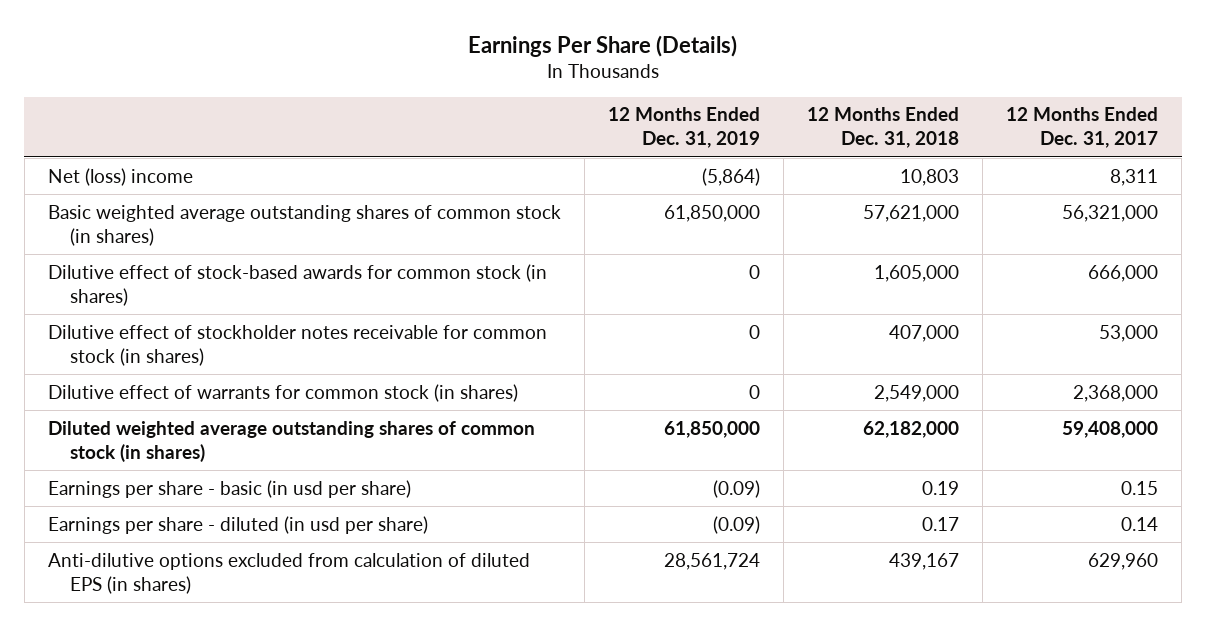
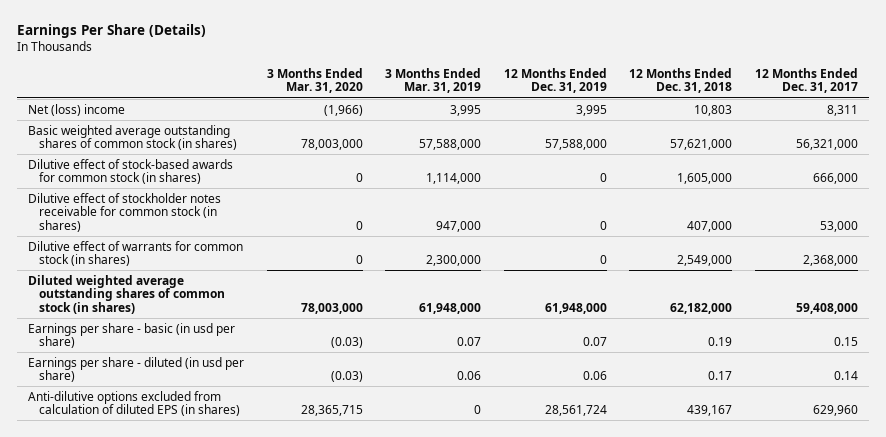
none -> [266,67,363,94] 3 Months Ended Mar. 31, 2020
none -> [385,67,482,94] 3 Months Ended Mar. 31, 2019
[701,167,760,186] (5,864) -> [575,104,607,116] 3,995
[663,204,760,222] 61,850,000 -> [544,139,607,151] 57,588,000
[663,420,760,438] 61,850,000 -> [544,302,607,314] 61,948,000
[712,479,760,498] (0.09) -> [582,337,607,347] 0.07
[712,515,760,534] (0.09) -> [582,371,607,381] 0.06

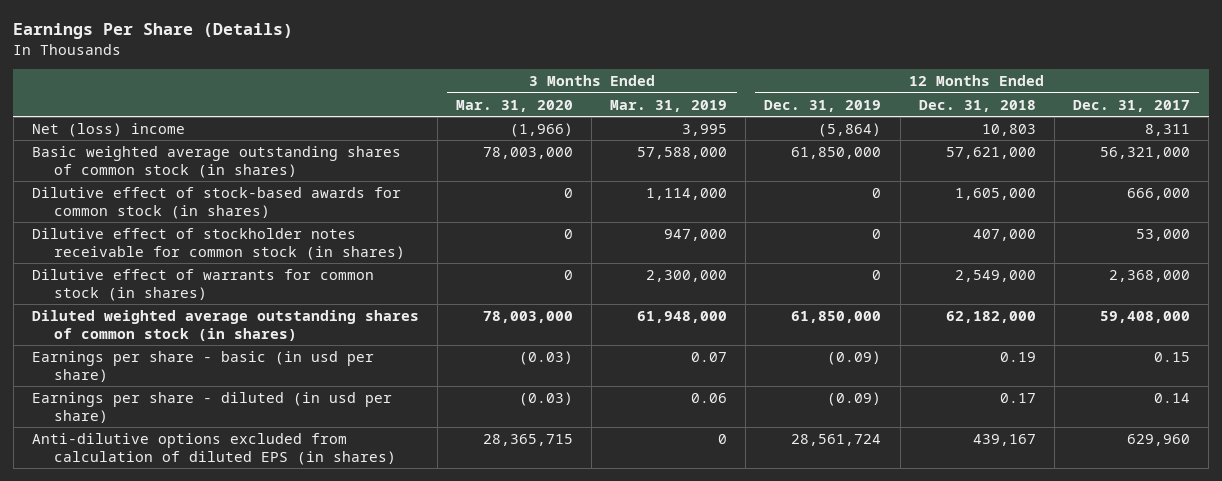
[575,104,607,116] 3,995 -> [818,122,882,137] (5,864)
[544,139,607,151] 57,588,000 -> [791,146,882,159] 61,850,000
[544,302,607,314] 61,948,000 -> [791,310,882,323] 61,850,000
[582,337,607,347] 0.07 -> [827,350,882,365] (0.09)
[582,371,607,381] 0.06 -> [827,391,882,406] (0.09)

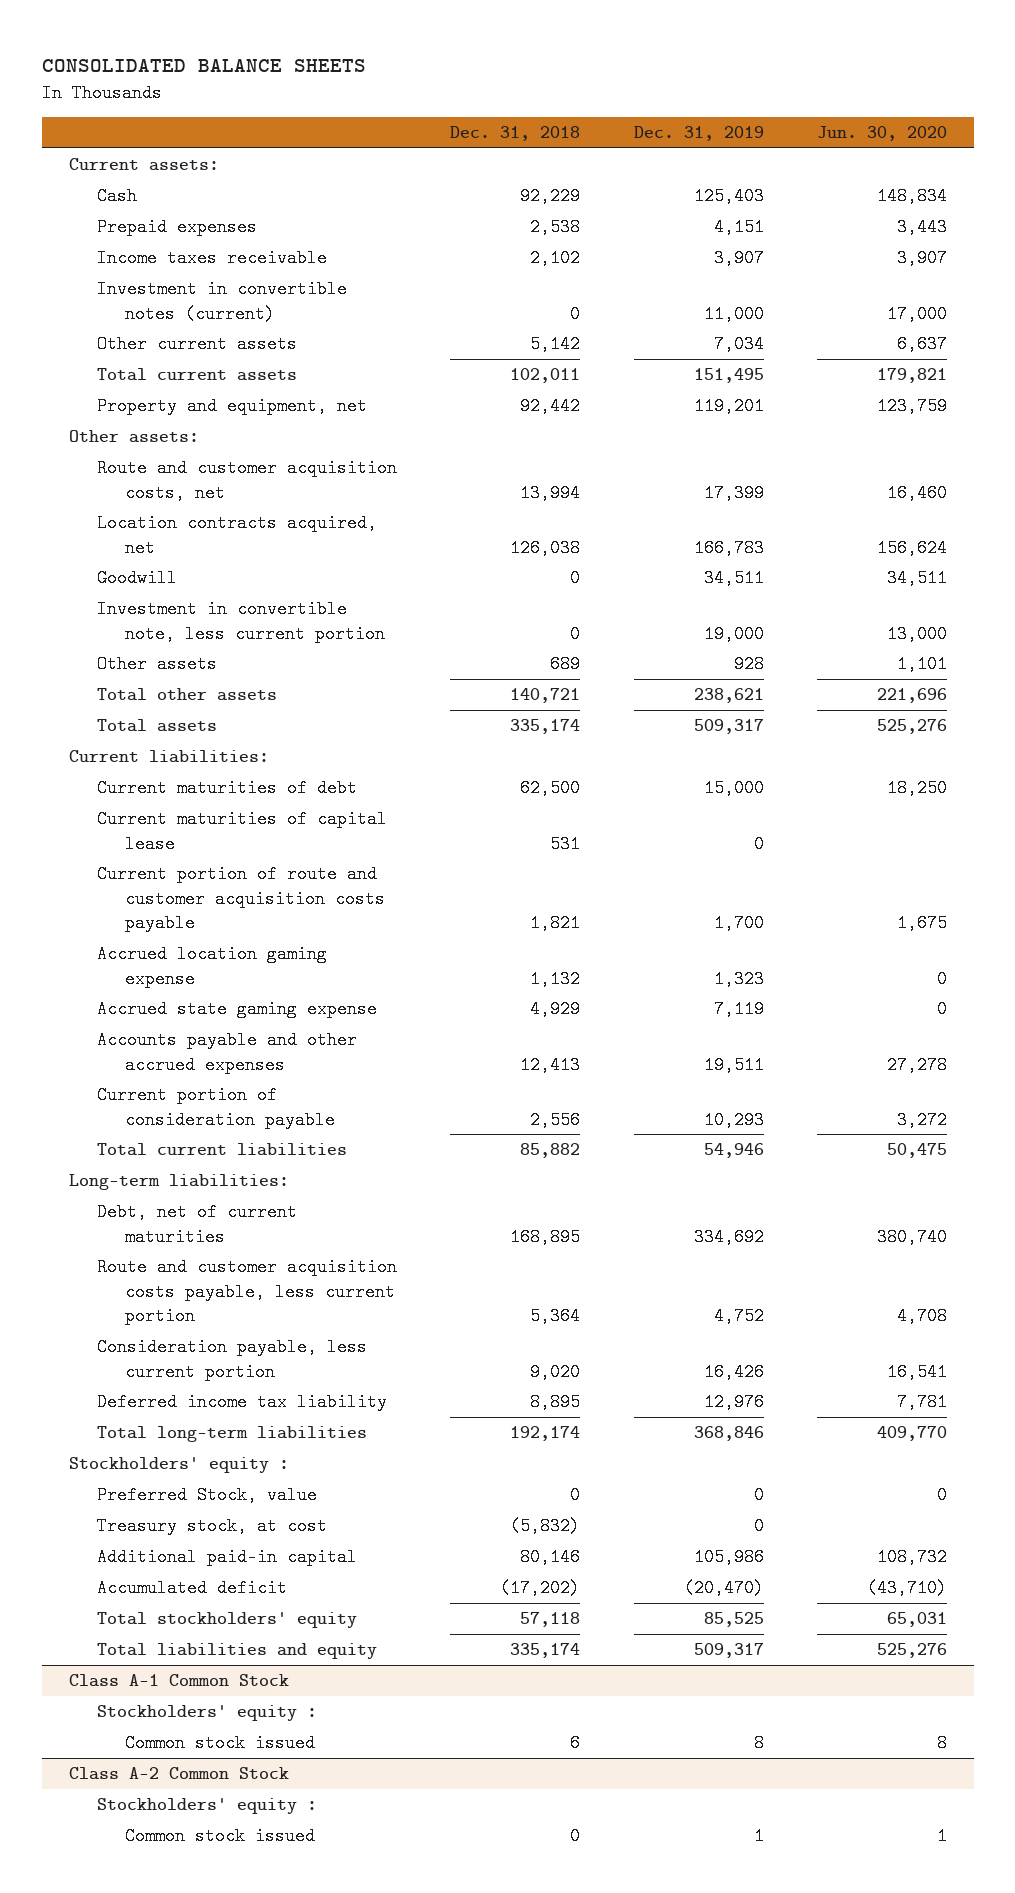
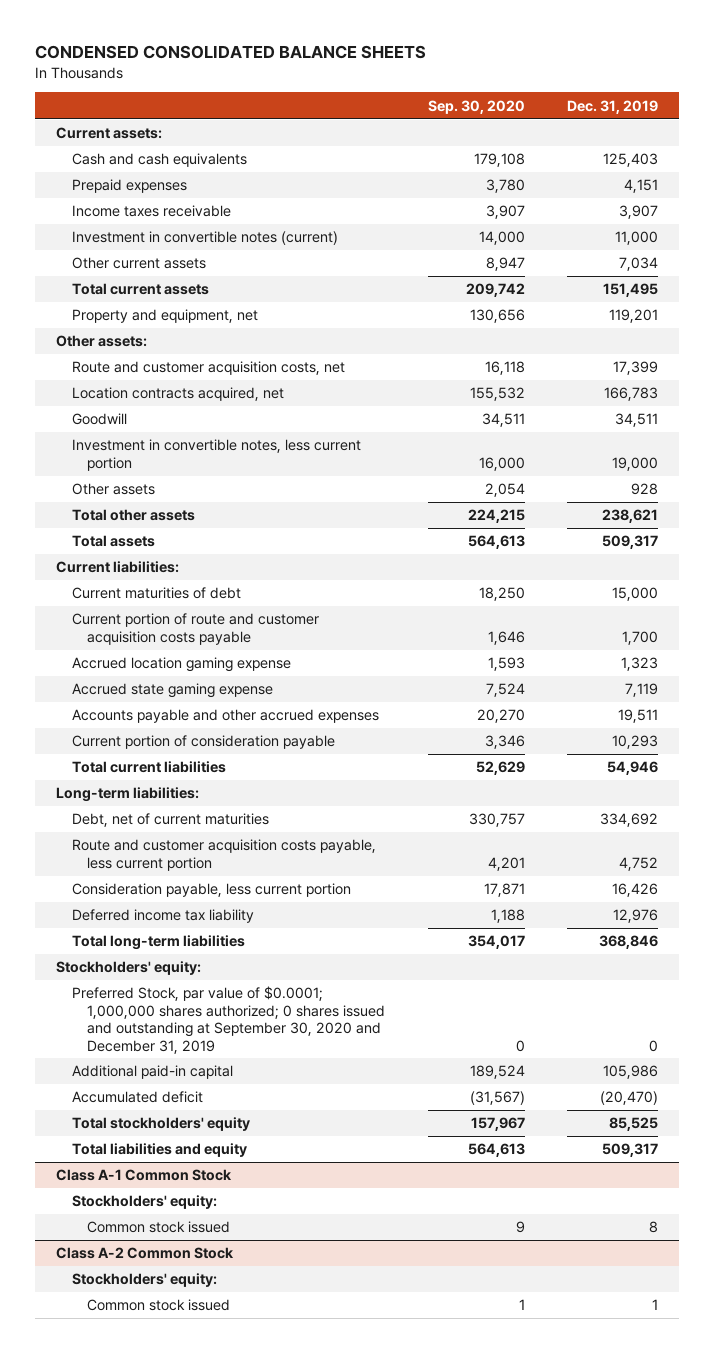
[41,58,366,72] CONSOLIDATED BALANCE SHEETS -> [35,44,427,59] CONDENSED CONSOLIDATED BALANCE SHEETS
[450,126,581,142] Dec. 31, 2018 -> none
[816,126,947,142] Jun. 30, 2020 -> none
none -> [427,99,525,114] Sep. 30, 2020
[96,187,137,206] Cash -> [71,153,247,168] Cash and cash equivalents
[96,600,386,643] Investment in convertible note, less current portion -> [71,439,361,471] Investment in convertible notes, less current portion
[96,810,387,853] Current maturities of capital lease -> none
[96,1517,327,1536] Treasury stock, at cost -> none
[68,1457,289,1474] Stockholders' equity : -> [56,961,202,976] Stockholders' equity:
[96,1486,317,1505] Preferred Stock, value -> [71,986,386,1054] Preferred Stock, par value of $0.0001; 1,000,000 shares authorized; 0 shares issued and outstanding at September 30, 2020 and December 31, 2019
[96,1705,317,1722] Stockholders' equity : -> [71,1195,217,1210] Stockholders' equity:
[96,1798,317,1815] Stockholders' equity : -> [71,1273,217,1288] Stockholders' equity:

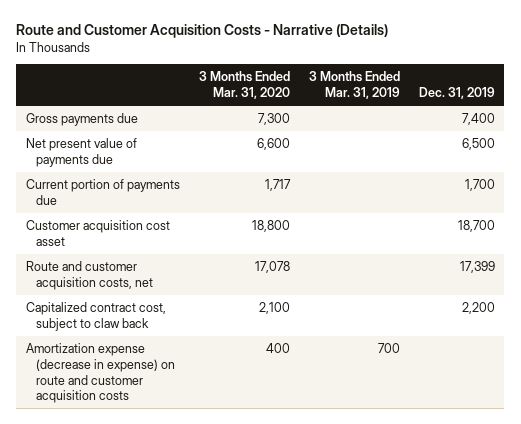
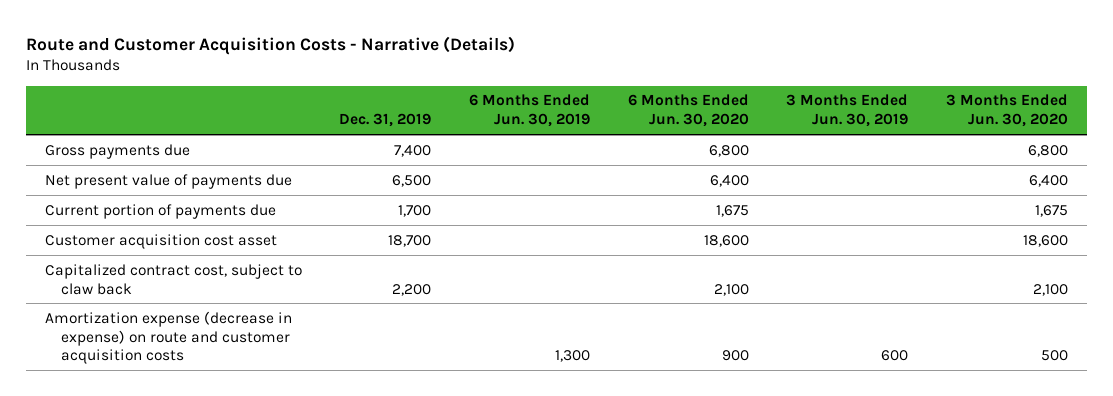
[198,71,290,100] 3 Months Ended Mar. 31, 2020 -> none
[308,71,400,100] 3 Months Ended Mar. 31, 2019 -> none
none -> [469,94,591,128] 6 Months Ended Jun. 30, 2019
none -> [627,94,749,128] 6 Months Ended Jun. 30, 2020
none -> [786,94,909,128] 3 Months Ended Jun. 30, 2019
none -> [946,94,1069,128] 3 Months Ended Jun. 30, 2020
[25,260,153,290] Route and customer acquisition costs, net -> none

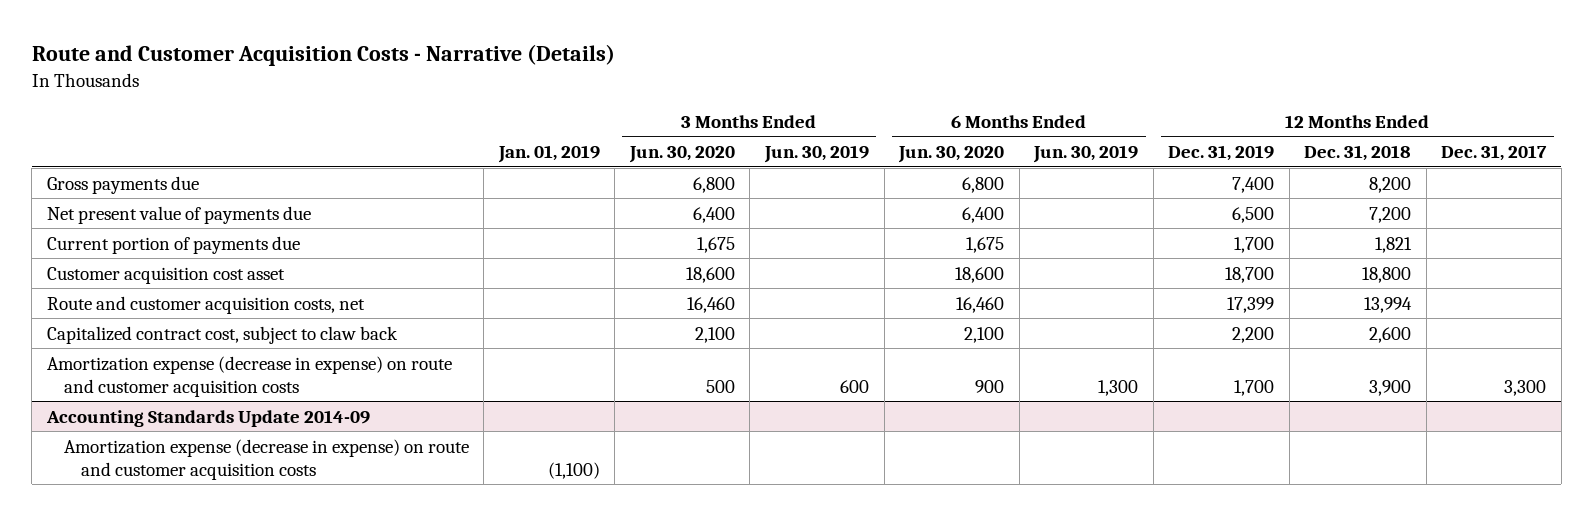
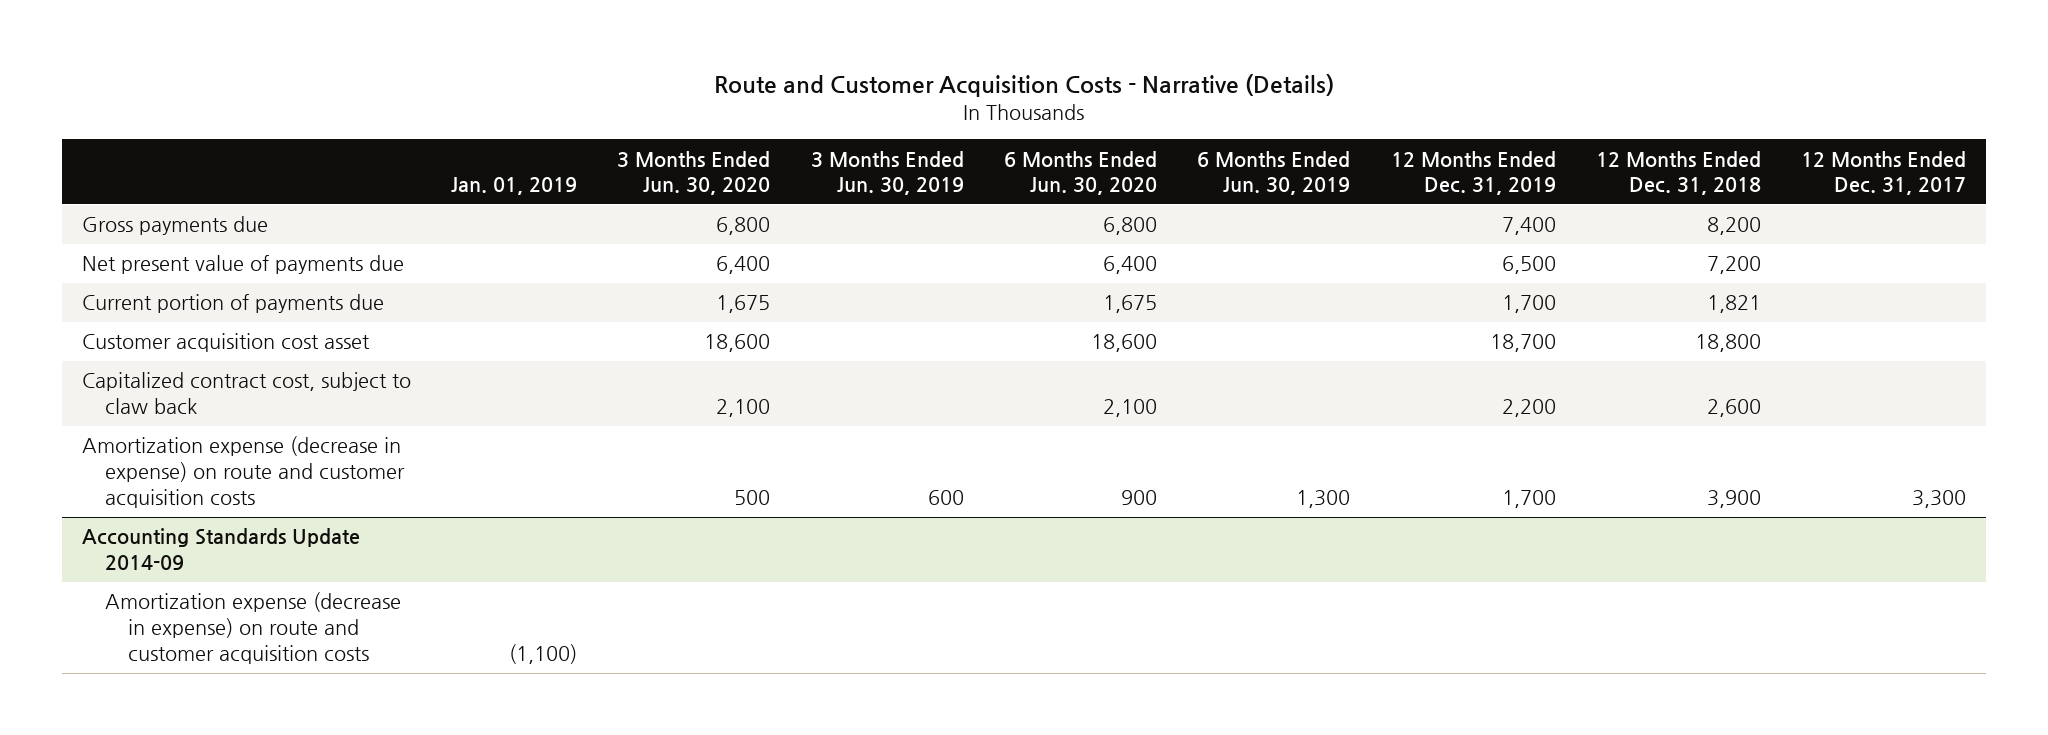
[46,295,365,314] Route and customer acquisition costs, net -> none

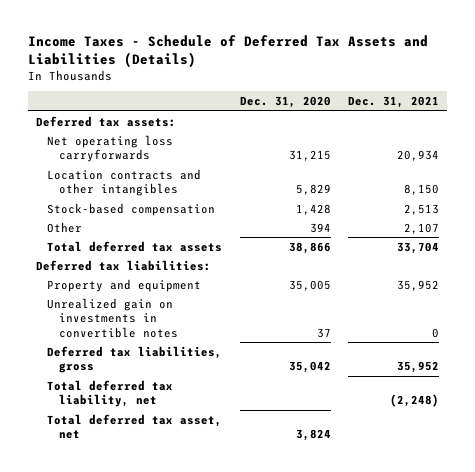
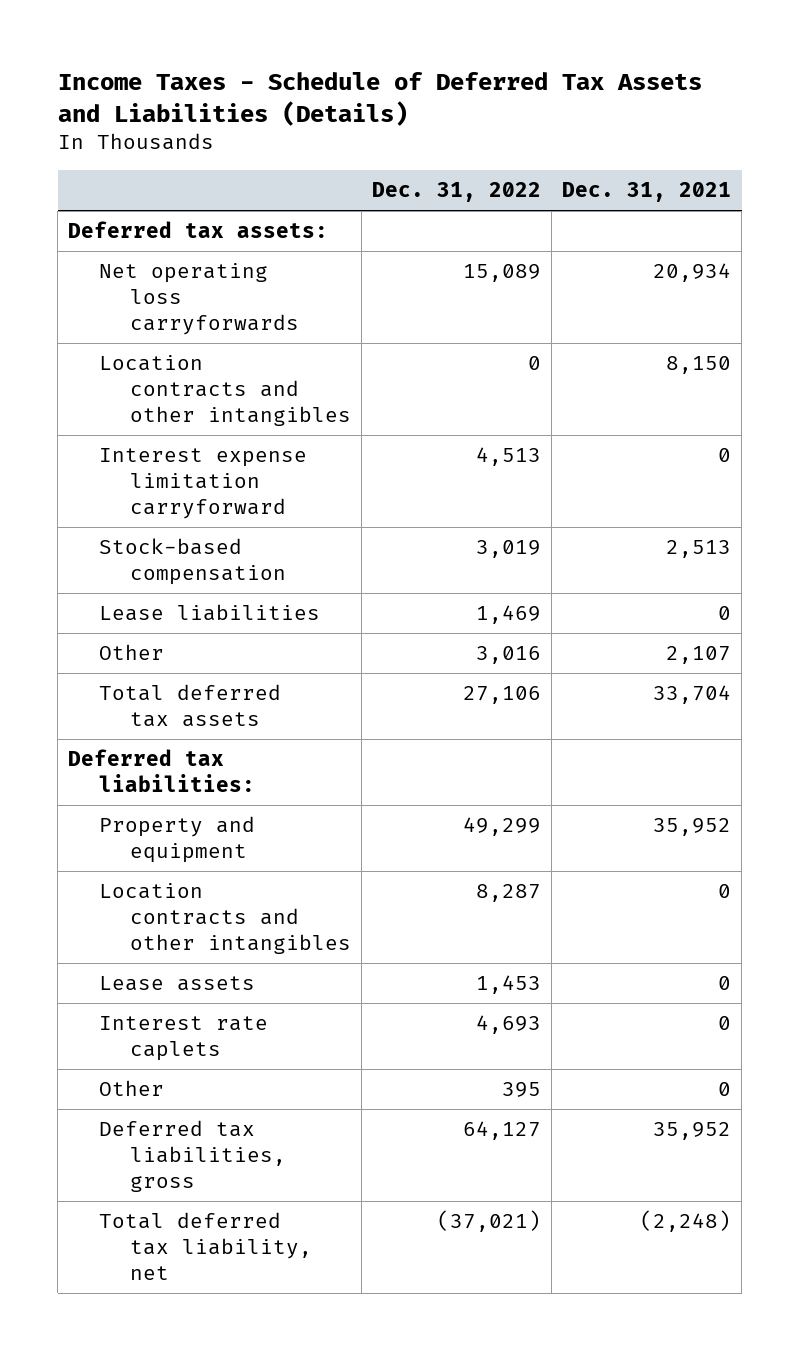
[239,96,331,109] Dec. 31, 2020 -> none
none -> [372,182,542,203] Dec. 31, 2022
none -> [99,448,308,519] Interest expense limitation carryforward
none -> [99,604,321,622] Lease liabilities
[47,297,178,338] Unrealized gain on investments in convertible notes -> none
none -> [99,883,352,954] Location contracts and other intangibles
none -> [99,976,256,992] Lease assets
none -> [99,1016,269,1061] Interest rate caplets
none -> [99,1080,165,1097] Other
[47,413,223,440] Total deferred tax asset, net -> none

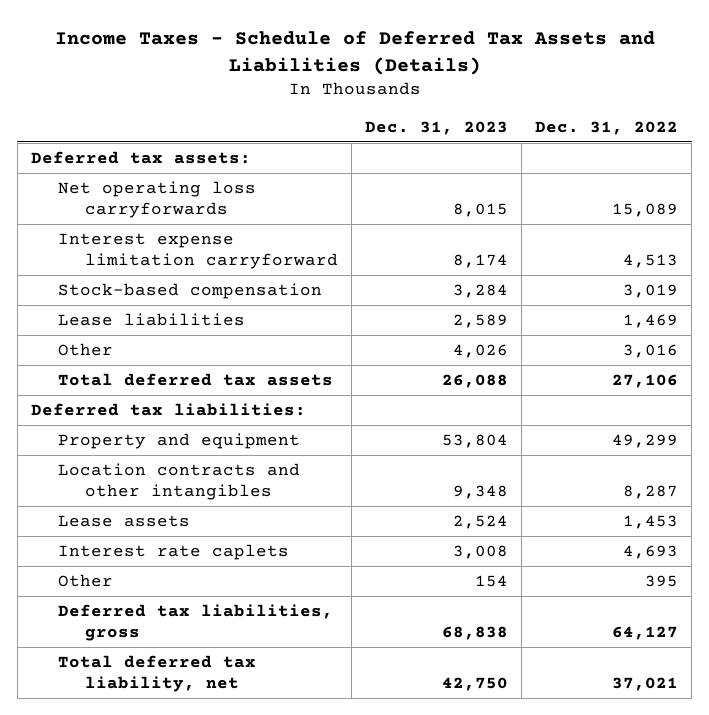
[562,182,732,203] Dec. 31, 2021 -> none
none -> [365,120,509,135] Dec. 31, 2023
[99,355,352,426] Location contracts and other intangibles -> none
[437,1210,542,1233] (37,021) -> [612,677,679,692] 37,021

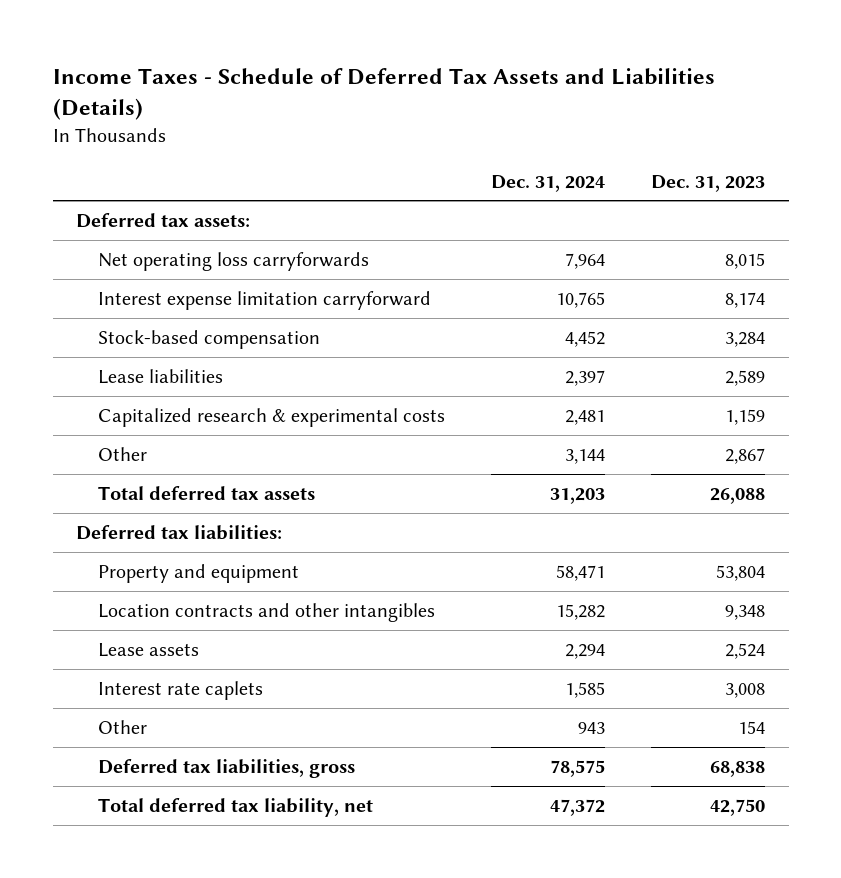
[535,120,679,135] Dec. 31, 2022 -> none
none -> [491,174,606,192] Dec. 31, 2024
none -> [98,407,446,427] Capitalized research & experimental costs
[453,344,509,359] 4,026 -> [725,447,766,464] 2,867

